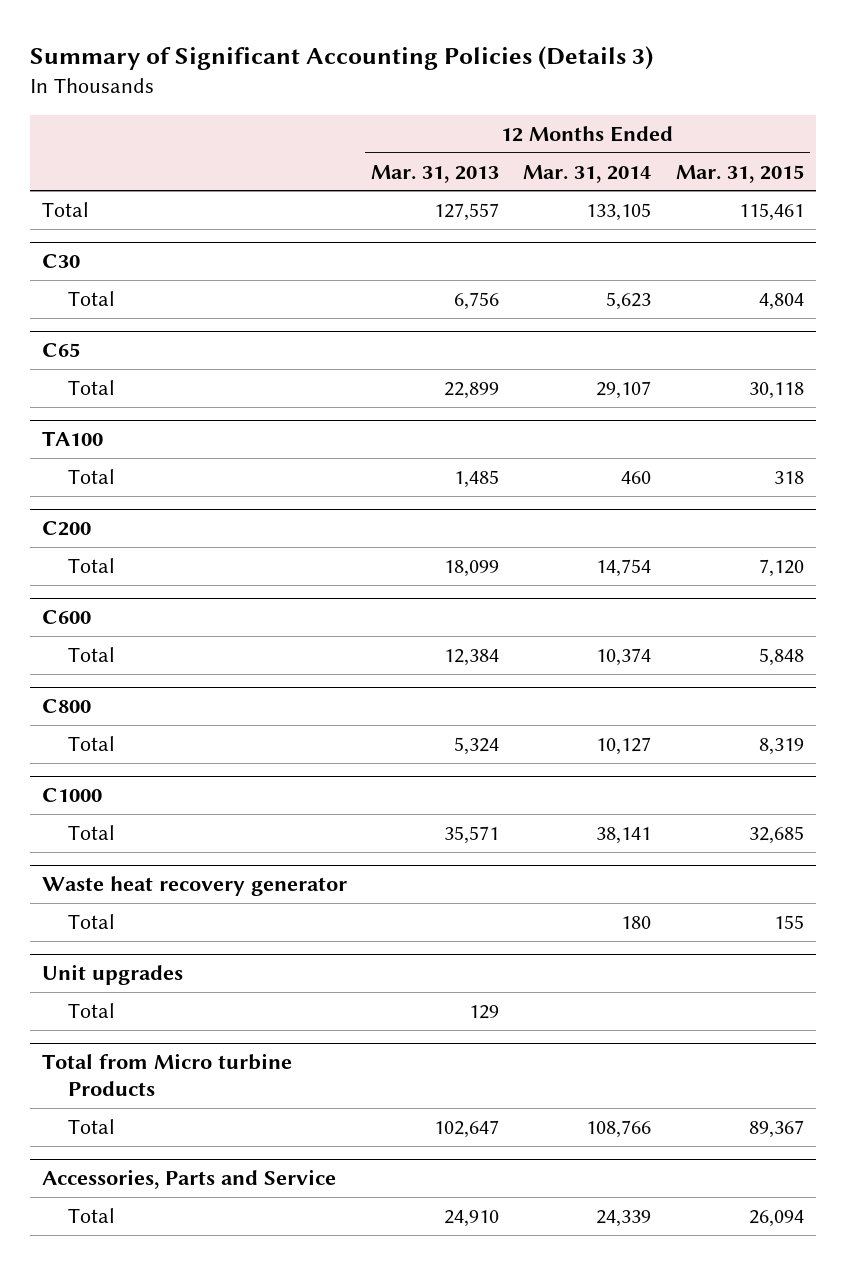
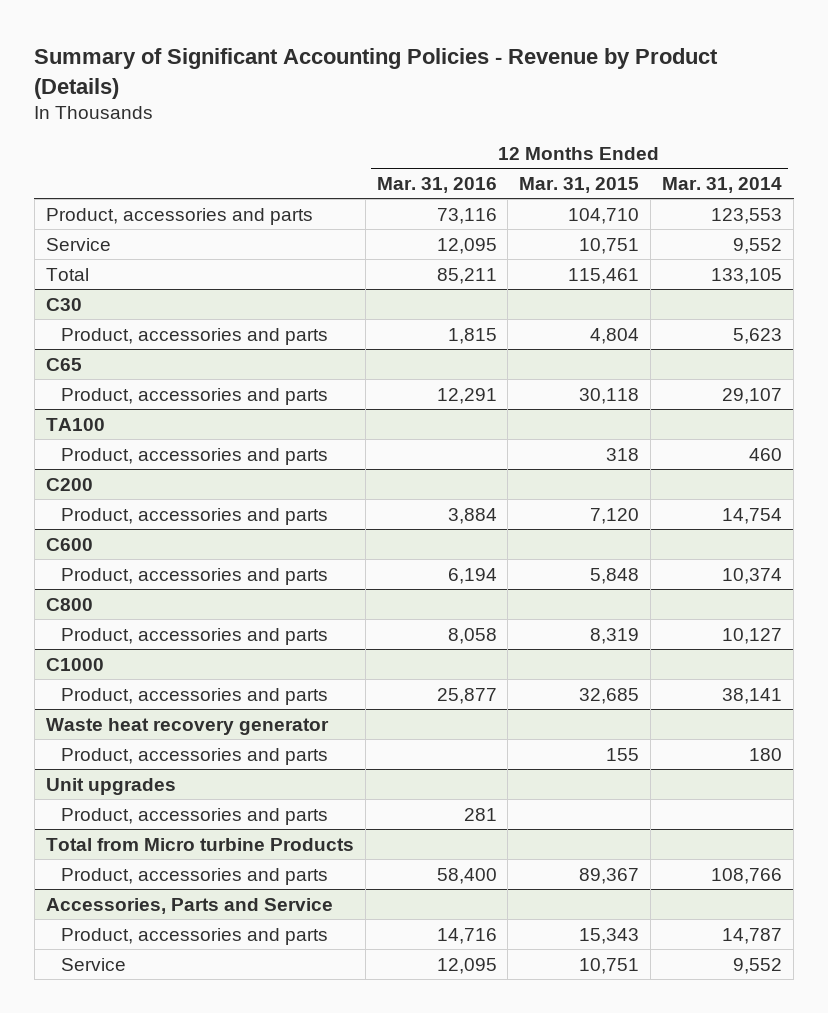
[29,45,653,70] Summary of Significant Accounting Policies (Details 3) -> [34,47,719,99] Summary of Significant Accounting Policies - Revenue by Product (Details)
[371,164,500,183] Mar. 31, 2013 -> none
none -> [376,176,497,193] Mar. 31, 2016
none -> [45,207,313,225] Product, accessories and parts
none -> [45,237,111,251] Service
[67,290,115,306] Total -> [60,327,328,345] Product, accessories and parts
[67,379,115,395] Total -> [60,387,328,405] Product, accessories and parts
[67,468,115,484] Total -> [60,447,328,465] Product, accessories and parts
[67,557,115,573] Total -> [60,507,328,525] Product, accessories and parts
[67,646,115,662] Total -> [60,567,328,585] Product, accessories and parts
[67,735,115,751] Total -> [60,627,328,645] Product, accessories and parts
[67,824,115,840] Total -> [60,687,328,705] Product, accessories and parts
[67,913,115,929] Total -> [60,747,328,765] Product, accessories and parts
[67,1002,115,1018] Total -> none
none -> [60,807,328,825] Product, accessories and parts
[67,1118,115,1134] Total -> [60,867,328,885] Product, accessories and parts
[67,1207,115,1223] Total -> none
none -> [60,927,328,945] Product, accessories and parts
none -> [60,957,126,971] Service

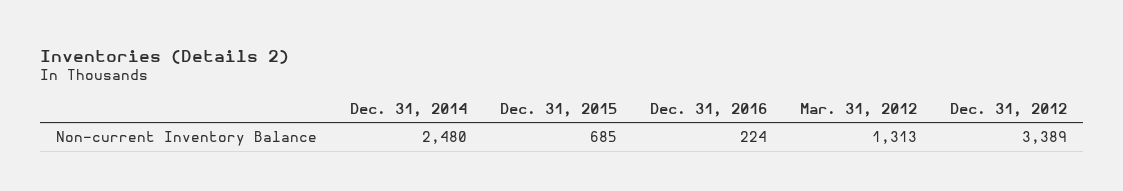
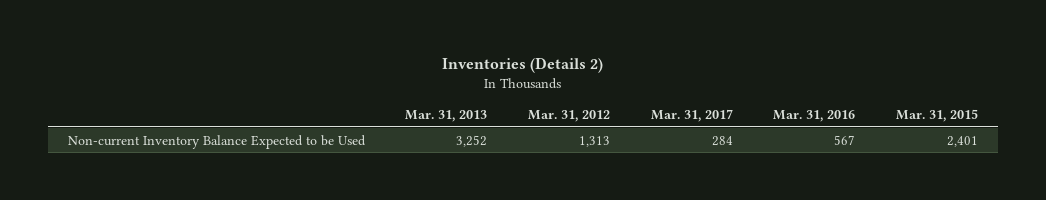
[350,102,468,117] Dec. 31, 2014 -> none
[499,102,617,117] Dec. 31, 2015 -> none
[649,102,767,117] Dec. 31, 2016 -> none
[949,102,1067,117] Dec. 31, 2012 -> none
none -> [405,110,488,123] Mar. 31, 2013
none -> [650,109,733,123] Mar. 31, 2017
none -> [773,110,856,123] Mar. 31, 2016
none -> [895,109,978,123] Mar. 31, 2015
[56,131,318,147] Non-current Inventory Balance -> [67,134,366,149] Non-current Inventory Balance Expected to be Used

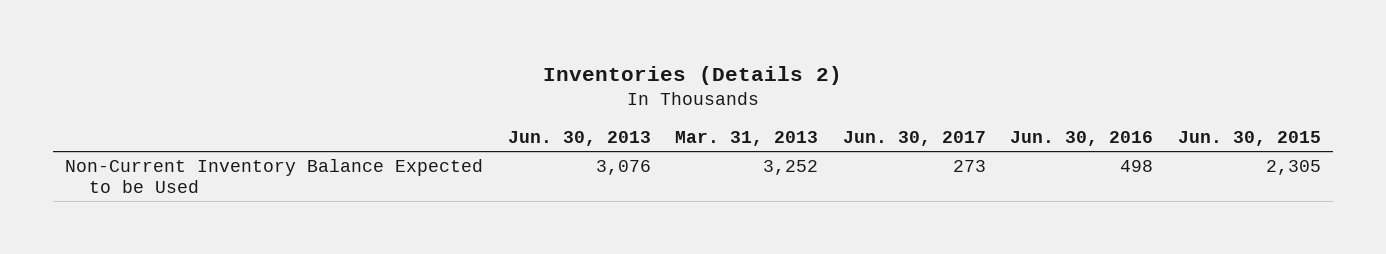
[527,110,610,123] Mar. 31, 2012 -> none
[650,109,733,123] Mar. 31, 2017 -> none
[773,110,856,123] Mar. 31, 2016 -> none
[895,109,978,123] Mar. 31, 2015 -> none
none -> [507,131,651,147] Jun. 30, 2013
none -> [842,131,986,147] Jun. 30, 2017
none -> [1010,131,1154,147] Jun. 30, 2016
none -> [1178,131,1322,147] Jun. 30, 2015
[67,134,366,149] Non-current Inventory Balance Expected to be Used -> [65,158,484,193] Non-Current Inventory Balance Expected to be Used

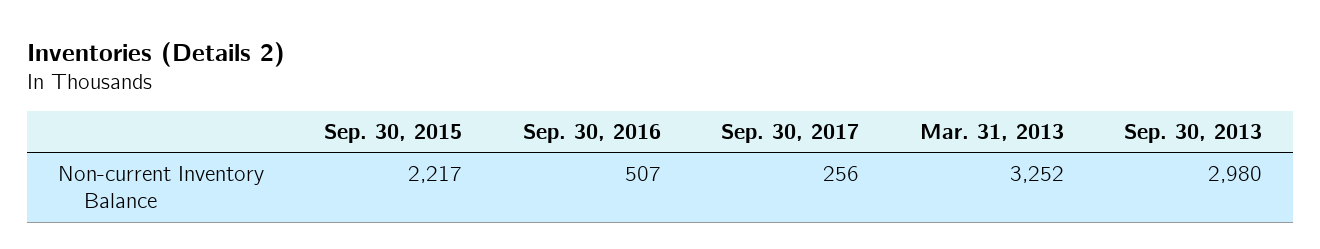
[507,131,651,147] Jun. 30, 2013 -> none
[842,131,986,147] Jun. 30, 2017 -> none
[1010,131,1154,147] Jun. 30, 2016 -> none
[1178,131,1322,147] Jun. 30, 2015 -> none
none -> [324,123,463,143] Sep. 30, 2015
none -> [522,123,661,143] Sep. 30, 2016
none -> [721,123,860,143] Sep. 30, 2017
none -> [1124,123,1263,143] Sep. 30, 2013
[65,158,484,193] Non-Current Inventory Balance Expected to be Used -> [57,166,264,209] Non-current Inventory Balance

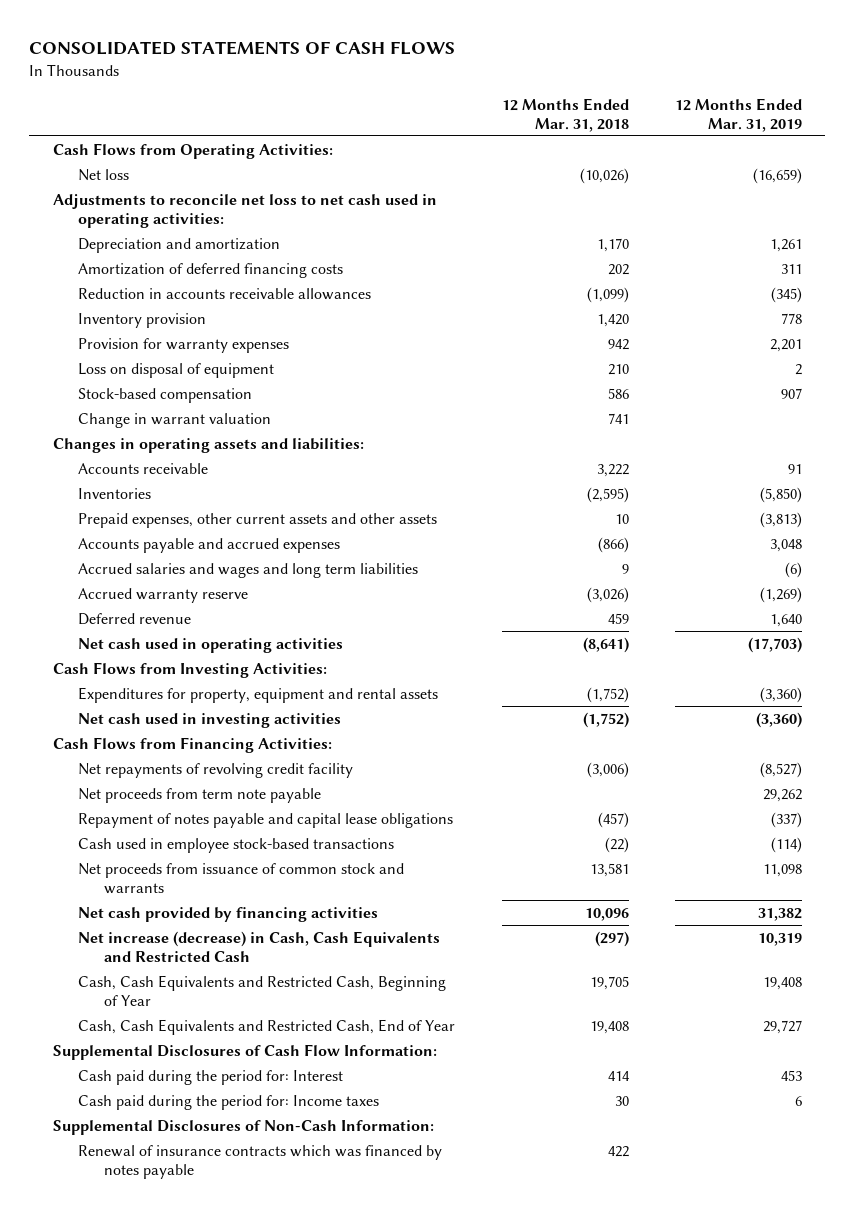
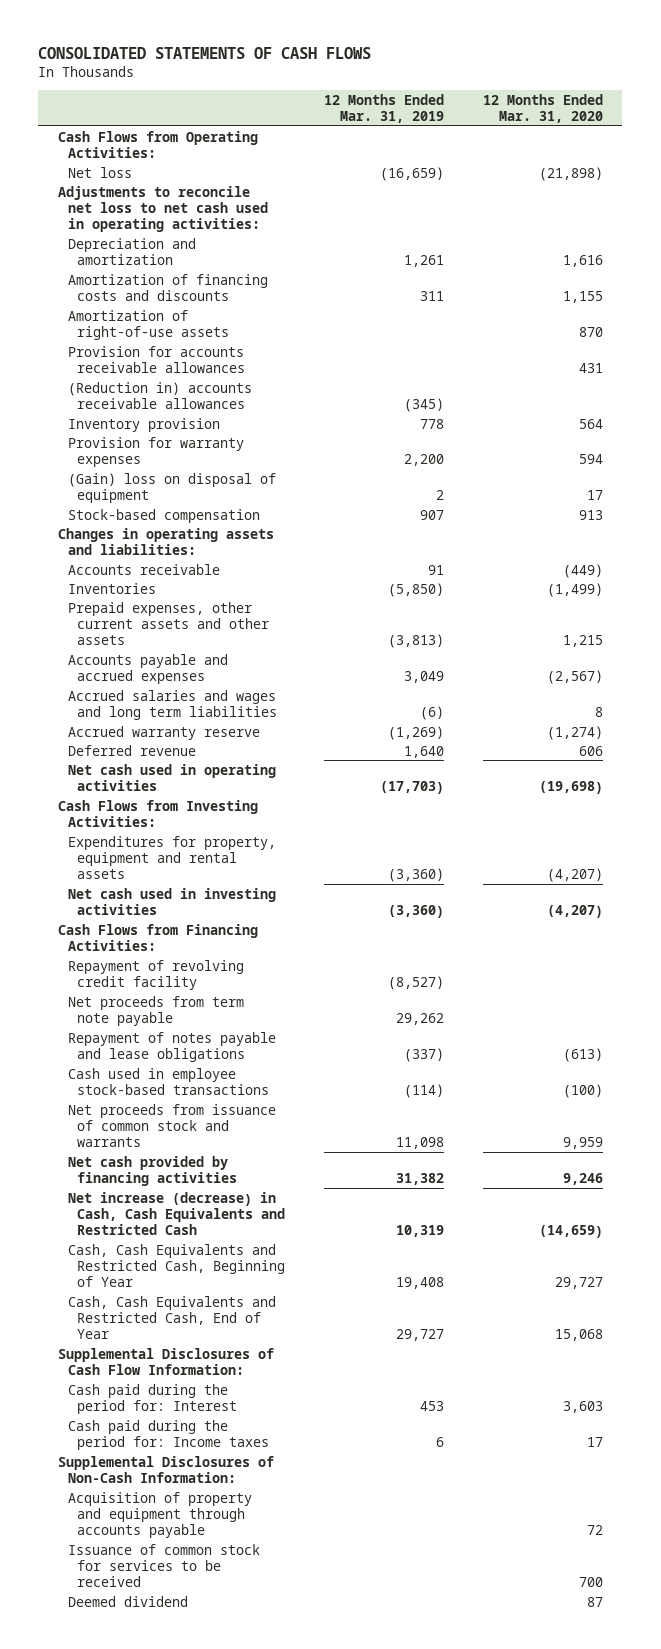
[501,97,629,132] 12 Months Ended Mar. 31, 2018 -> none
none -> [482,93,603,123] 12 Months Ended Mar. 31, 2020
[78,262,344,278] Amortization of deferred financing costs -> [67,273,268,301] Amortization of financing costs and discounts
none -> [67,309,230,340] Amortization of right-of-use assets
none -> [67,345,246,373] Provision for accounts receivable allowances
[78,287,372,300] Reduction in accounts receivable allowances -> [67,381,252,409] (Reduction in) accounts receivable allowances
[770,338,803,352] 2,201 -> [404,453,445,466] 2,200
[78,362,275,378] Loss on disposal of equipment -> [67,472,276,503] (Gain) loss on disposal of equipment
[78,412,272,428] Change in warrant valuation -> none
[770,538,803,552] 3,048 -> [404,670,445,683] 3,049
[78,762,354,778] Net repayments of revolving credit facility -> [67,959,244,990] Repayment of revolving credit facility
[78,812,454,828] Repayment of notes payable and capital lease obligations -> [67,1031,276,1062] Repayment of notes payable and lease obligations
[78,1144,443,1179] Renewal of insurance contracts which was financed by notes payable -> none
none -> [67,1491,252,1538] Acquisition of property and equipment through accounts payable
none -> [67,1543,260,1587] Issuance of common stock for services to be received
none -> [67,1595,188,1607] Deemed dividend

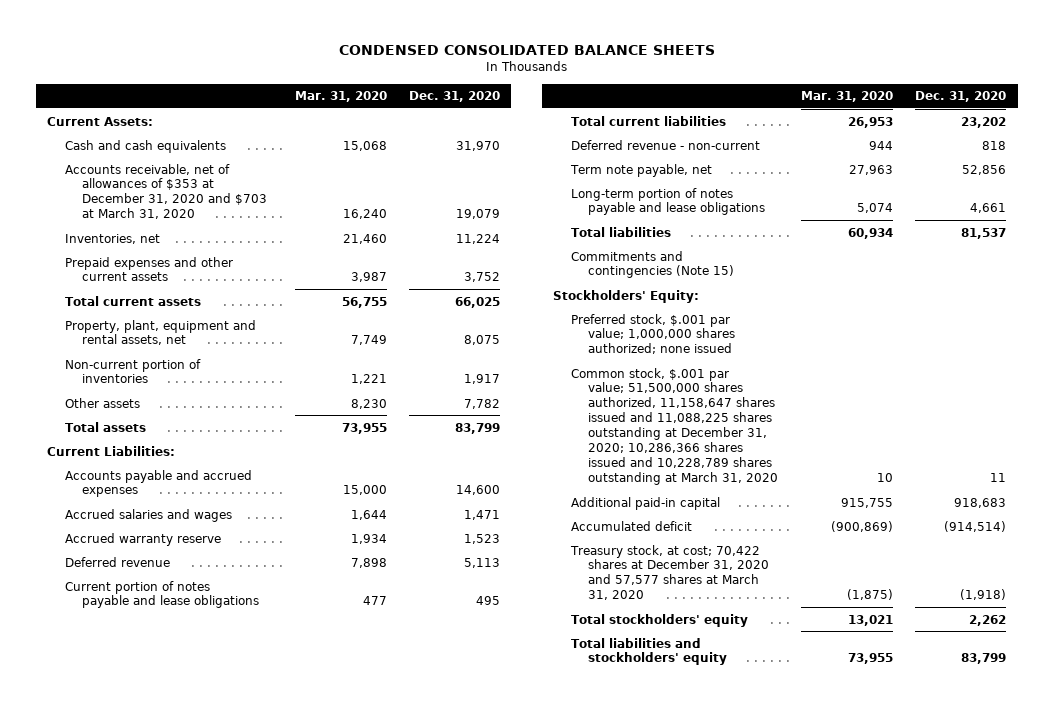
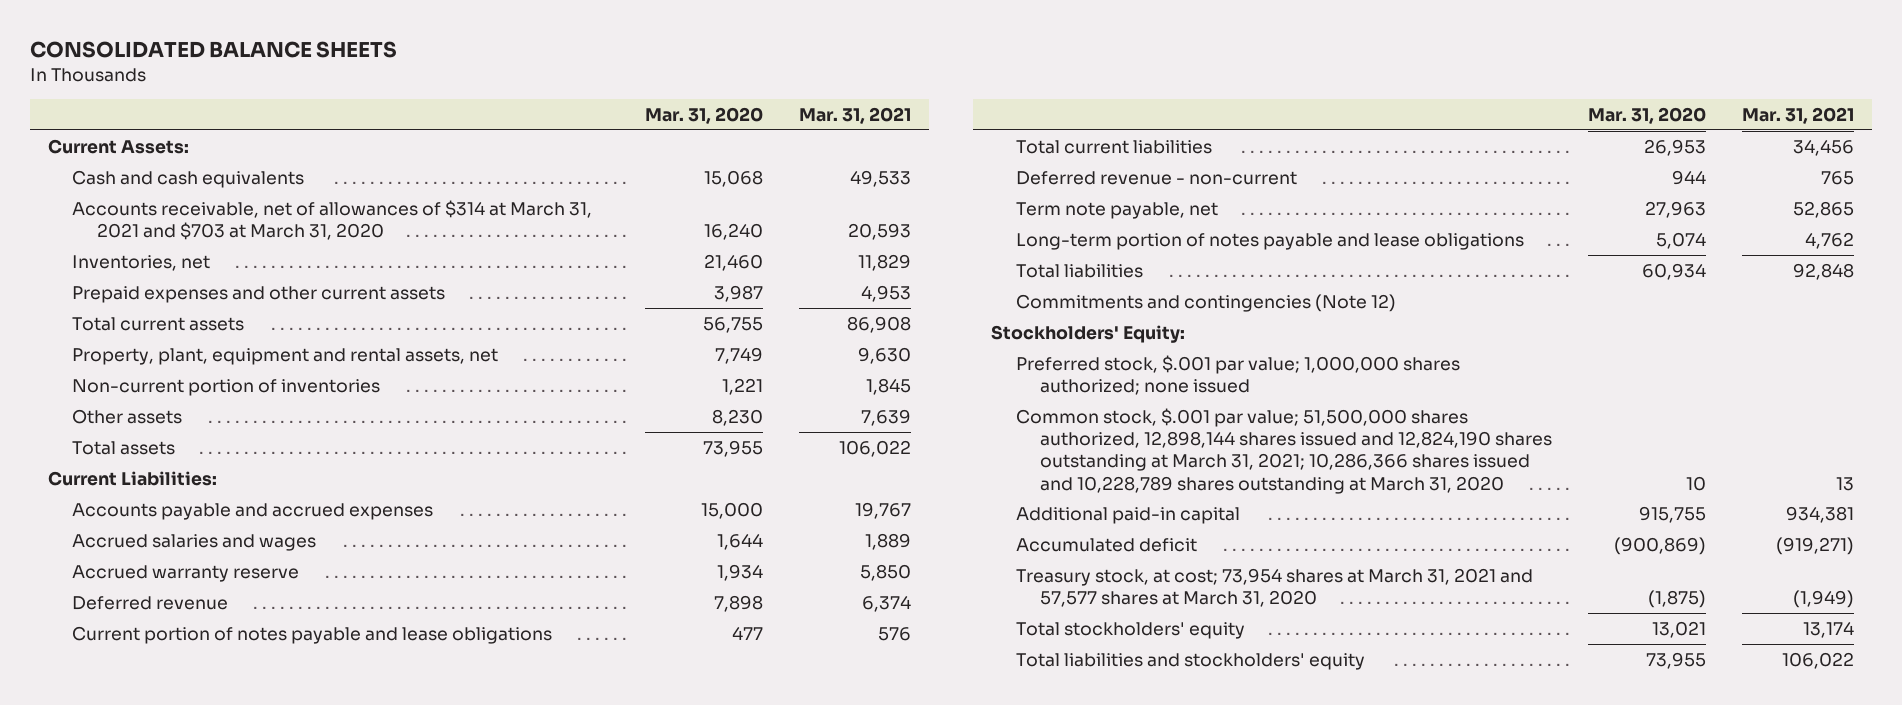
[338,44,715,55] CONDENSED CONSOLIDATED BALANCE SHEETS -> [29,41,397,59] CONSOLIDATED BALANCE SHEETS
[409,91,501,103] Dec. 31, 2020 -> none
none -> [798,106,911,124] Mar. 31, 2021
[64,163,268,220] Accounts receivable, net of allowances of $353 at December 31, 2020 and $703 at March 31, 2020 -> [72,199,593,241] Accounts receivable, net of allowances of $314 at March 31, 2021 and $703 at March 31, 2020
[570,250,735,279] Commitments and contingencies (Note 15) -> [1015,293,1396,312] Commitments and contingencies (Note 12)
[570,367,779,486] Common stock, $.001 par value; 51,500,000 shares authorized, 11,158,647 shares issued and 11,088,225 shares outstanding at December 31, 2020; 10,286,366 shares issued and 10,228,789 shares outstanding at March 31, 2020 -> [1015,407,1552,494] Common stock, $.001 par value; 51,500,000 shares authorized, 12,898,144 shares issued and 12,824,190 shares outstanding at March 31, 2021; 10,286,366 shares issued and 10,228,789 shares outstanding at March 31, 2020
[569,544,770,601] Treasury stock, at cost; 70,422 shares at December 31, 2020 and 57,577 shares at March 31, 2020 -> [1015,567,1533,608] Treasury stock, at cost; 73,954 shares at March 31, 2021 and 57,577 shares at March 31, 2020

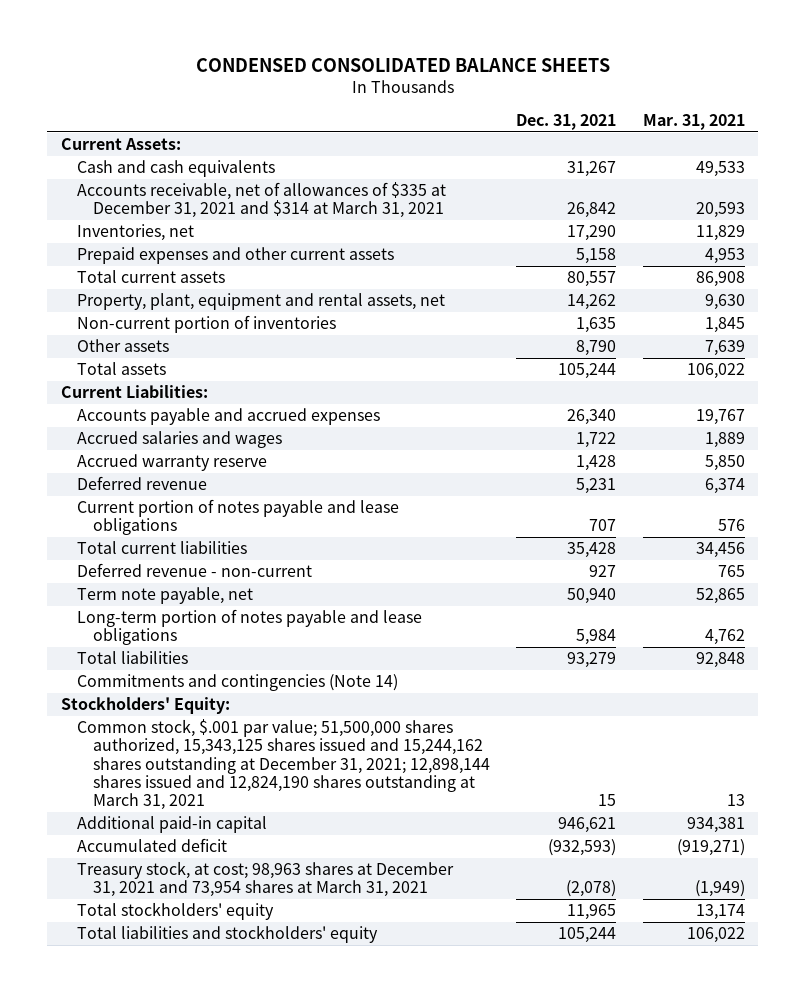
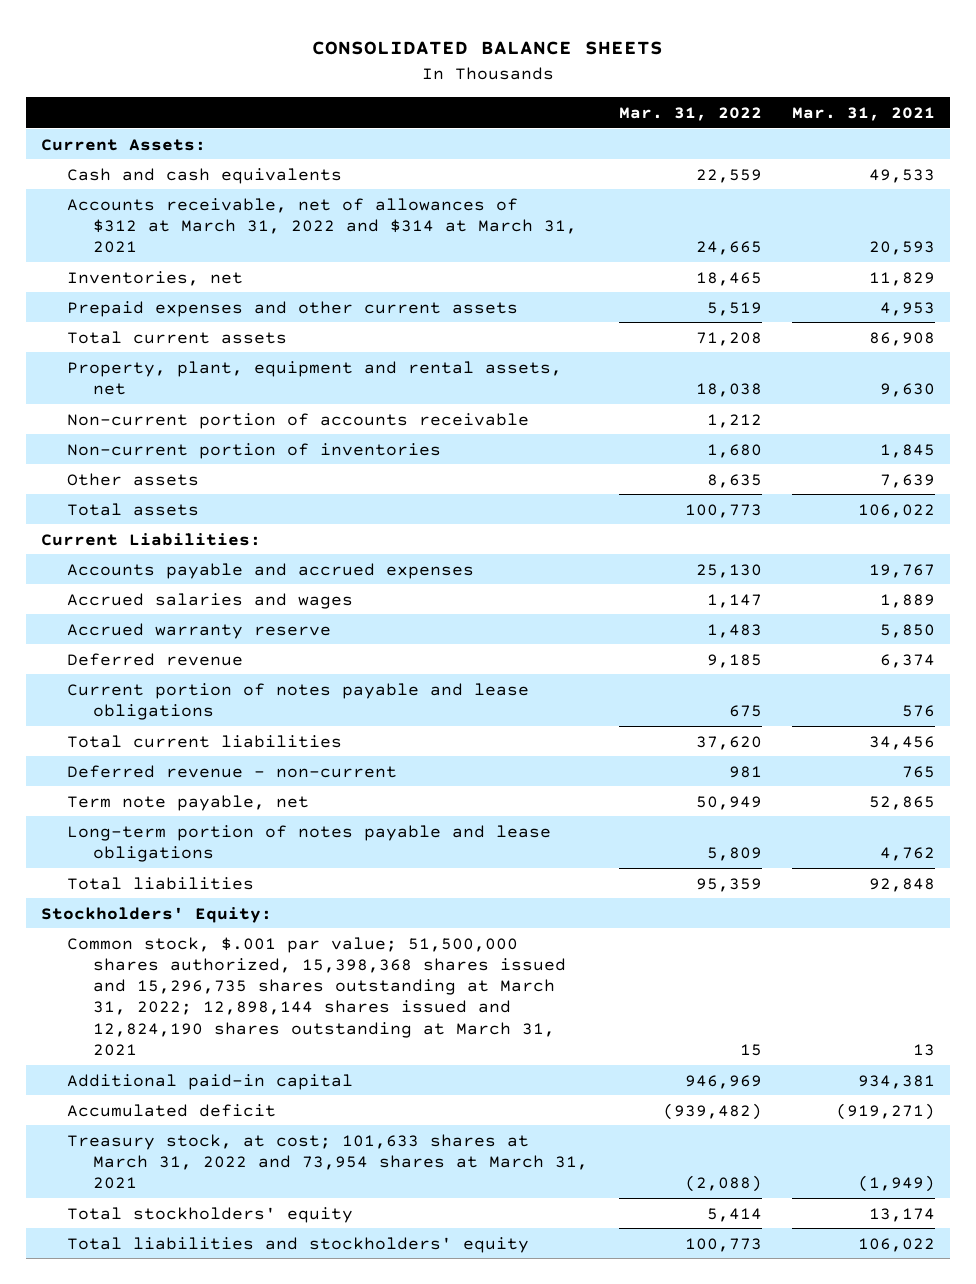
[195,58,610,73] CONDENSED CONSOLIDATED BALANCE SHEETS -> [312,41,664,56] CONSOLIDATED BALANCE SHEETS
[516,114,617,131] Dec. 31, 2021 -> none
none -> [618,106,762,121] Mar. 31, 2022
[76,182,446,219] Accounts receivable, net of allowances of $335 at December 31, 2021 and $314 at March 31, 2021 -> [67,197,578,254] Accounts receivable, net of allowances of $312 at March 31, 2022 and $314 at March 31, 2021
none -> [67,412,530,429] Non-current portion of accounts receivable
[76,674,398,692] Commitments and contingencies (Note 14) -> none
[76,719,490,811] Common stock, $.001 par value; 51,500,000 shares authorized, 15,343,125 shares issued and 15,244,162 shares outstanding at December 31, 2021; 12,898,144 shares issued and 12,824,190 shares outstanding at March 31, 2021 -> [67,936,567,1056] Common stock, $.001 par value; 51,500,000 shares authorized, 15,398,368 shares issued and 15,296,735 shares outstanding at March 31, 2022; 12,898,144 shares issued and 12,824,190 shares outstanding at March 31, 2021
[76,861,454,898] Treasury stock, at cost; 98,963 shares at December 31, 2021 and 73,954 shares at March 31, 2021 -> [67,1133,589,1190] Treasury stock, at cost; 101,633 shares at March 31, 2022 and 73,954 shares at March 31, 2021

